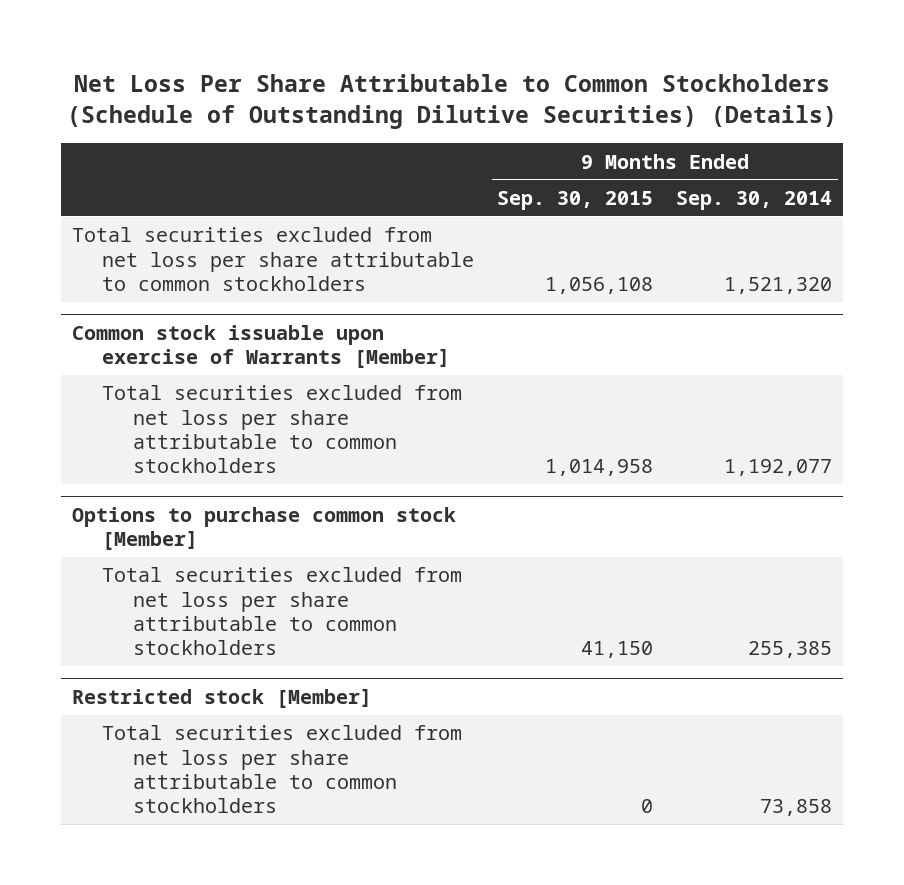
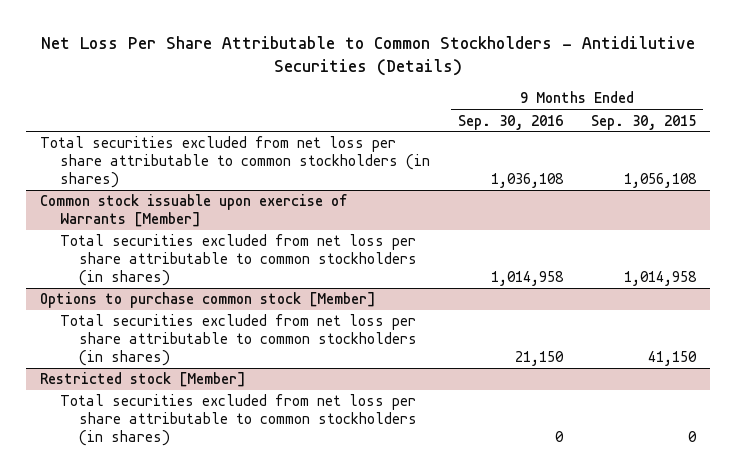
[67,73,838,130] Net Loss Per Share Attributable to Common Stockholders (Schedule of Outstanding Dilutive Securities) (Details) -> [41,36,696,77] Net Loss Per Share Attributable to Common Stockholders - Antidilutive Securities (Details)
[675,190,832,210] Sep. 30, 2014 -> none
none -> [457,114,563,130] Sep. 30, 2016
[72,227,475,292] Total securities excluded from net loss per share attributable to common stockholders -> [40,136,430,188] Total securities excluded from net loss per share attributable to common stockholders (in shares)
[102,385,463,474] Total securities excluded from net loss per share attributable to common stockholders -> [59,234,418,286] Total securities excluded from net loss per share attributable to common stockholders (in shares)
[102,567,463,656] Total securities excluded from net loss per share attributable to common stockholders -> [59,314,418,366] Total securities excluded from net loss per share attributable to common stockholders (in shares)
[102,725,463,814] Total securities excluded from net loss per share attributable to common stockholders -> [59,394,418,446] Total securities excluded from net loss per share attributable to common stockholders (in shares)

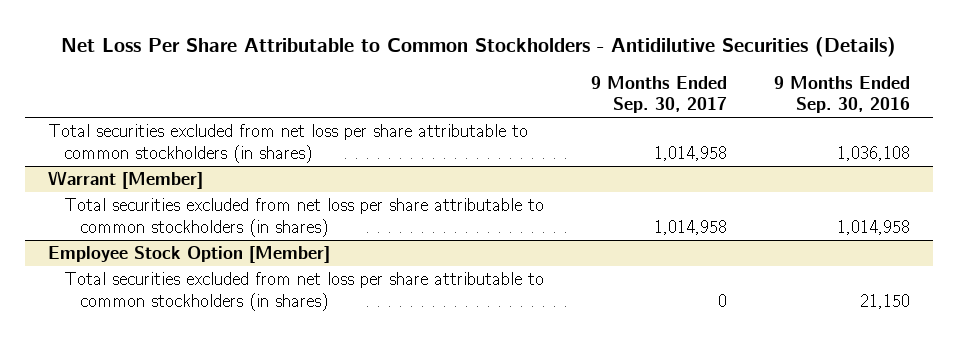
[591,114,697,130] Sep. 30, 2015 -> none
none -> [590,75,727,114] 9 Months Ended Sep. 30, 2017
[40,194,348,227] Common stock issuable upon exercise of Warrants [Member] -> [47,170,203,190] Warrant [Member]
[40,292,377,309] Options to purchase common stock [Member] -> [47,246,330,264] Employee Stock Option [Member]
[40,372,247,388] Restricted stock [Member] -> none
[59,394,418,446] Total securities excluded from net loss per share attributable to common stockholders (in shares) -> none

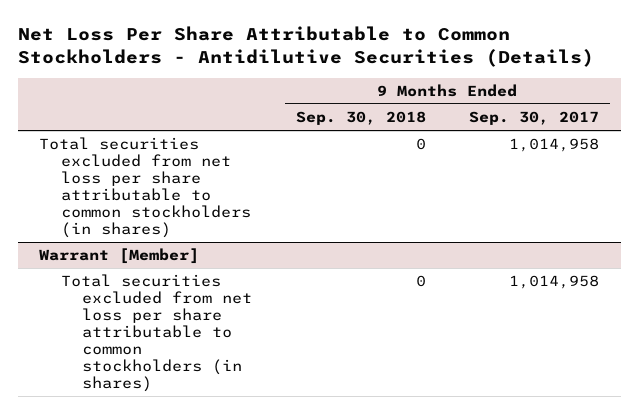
[773,75,910,114] 9 Months Ended Sep. 30, 2016 -> none
none -> [295,111,426,126] Sep. 30, 2018
[47,246,330,264] Employee Stock Option [Member] -> none
[64,272,545,311] Total securities excluded from net loss per share attributable to common stockholders (in shares) -> none

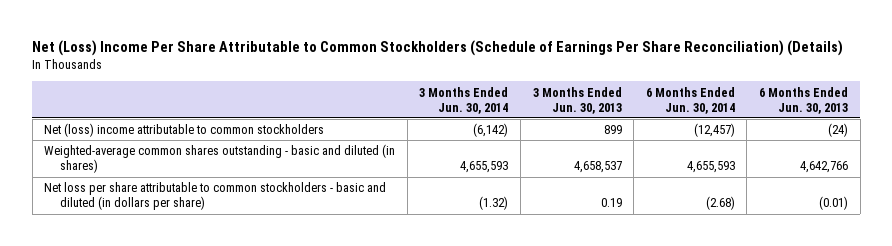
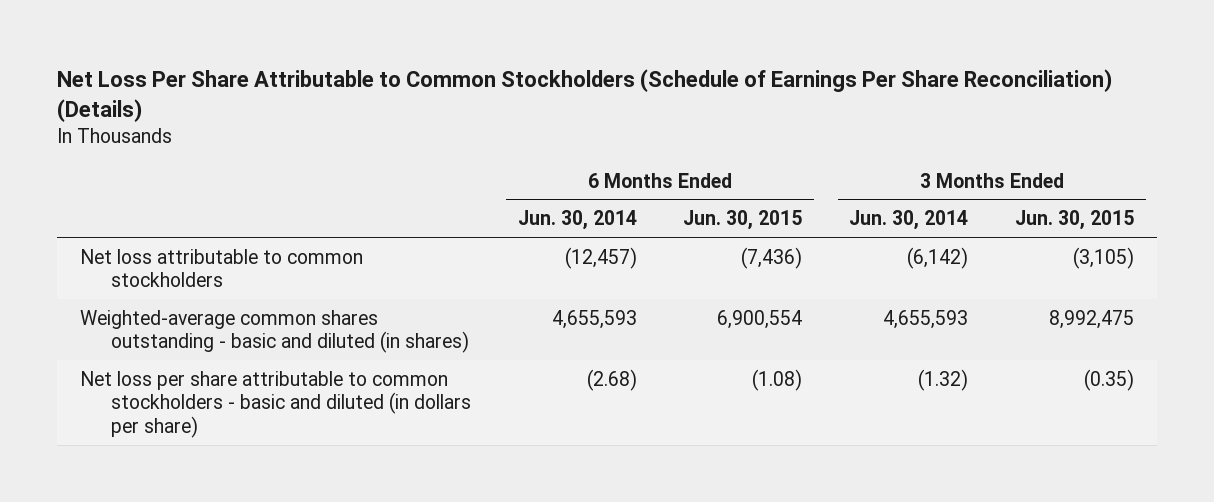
[32,39,844,56] Net (Loss) Income Per Share Attributable to Common Stockholders (Schedule of Earnings Per Share Reconciliation) (Details) -> [56,68,1112,122] Net Loss Per Share Attributable to Common Stockholders (Schedule of Earnings Per Share Reconciliation) (Details)
[532,86,622,114] 3 Months Ended Jun. 30, 2013 -> none
[758,86,848,114] 6 Months Ended Jun. 30, 2013 -> none
none -> [683,210,803,231] Jun. 30, 2015
none -> [1015,210,1135,231] Jun. 30, 2015
[44,123,325,138] Net (loss) income attributable to common stockholders -> [80,248,364,288] Net loss attributable to common stockholders

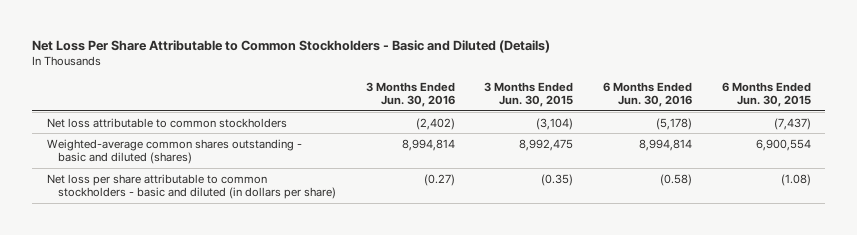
[56,68,1112,122] Net Loss Per Share Attributable to Common Stockholders (Schedule of Earnings Per Share Reconciliation) (Details) -> [32,39,551,53] Net Loss Per Share Attributable to Common Stockholders - Basic and Diluted (Details)
[517,210,637,231] Jun. 30, 2014 -> none
[849,210,969,231] Jun. 30, 2014 -> none
none -> [365,81,455,108] 3 Months Ended Jun. 30, 2016
none -> [602,81,692,108] 6 Months Ended Jun. 30, 2016
[741,246,803,269] (7,436) -> [773,117,811,130] (7,437)
[1073,246,1135,269] (3,105) -> [536,117,574,130] (3,104)
[80,309,469,354] Weighted-average common shares outstanding - basic and diluted (in shares) -> [46,138,302,164] Weighted-average common shares outstanding - basic and diluted (shares)

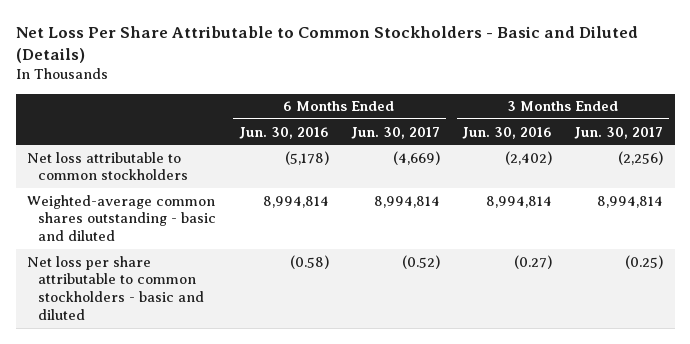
[484,81,574,108] 3 Months Ended Jun. 30, 2015 -> none
[721,81,811,108] 6 Months Ended Jun. 30, 2015 -> none
none -> [350,126,440,139] Jun. 30, 2017
none -> [574,126,664,139] Jun. 30, 2017
[46,138,302,164] Weighted-average common shares outstanding - basic and diluted (shares) -> [26,194,217,242] Weighted-average common shares outstanding - basic and diluted
[46,173,336,199] Net loss per share attributable to common stockholders - basic and diluted (in dollars per share) -> [26,255,205,321] Net loss per share attributable to common stockholders - basic and diluted

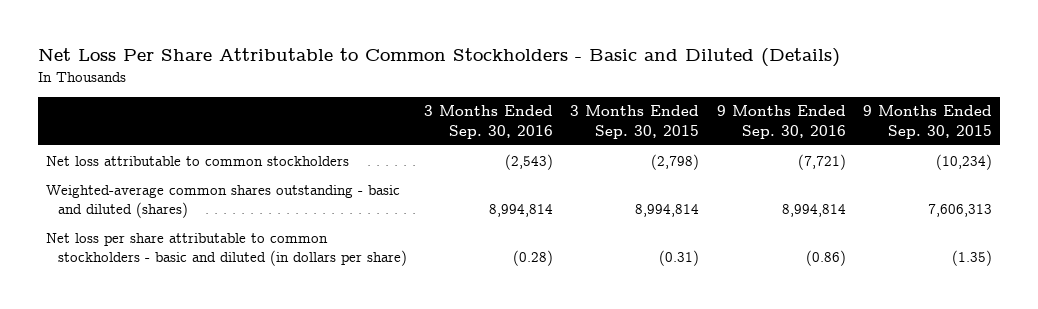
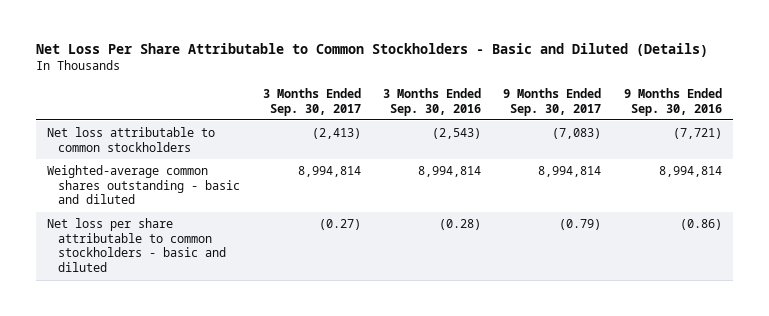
[570,105,700,139] 3 Months Ended Sep. 30, 2015 -> none
[862,105,992,139] 9 Months Ended Sep. 30, 2015 -> none
none -> [262,87,361,116] 3 Months Ended Sep. 30, 2017
none -> [503,87,602,116] 9 Months Ended Sep. 30, 2017
[46,184,401,218] Weighted-average common shares outstanding - basic and diluted (shares) -> [47,164,241,205] Weighted-average common shares outstanding - basic and diluted
[46,232,407,266] Net loss per share attributable to common stockholders - basic and diluted (in dollars per share) -> [47,217,227,273] Net loss per share attributable to common stockholders - basic and diluted

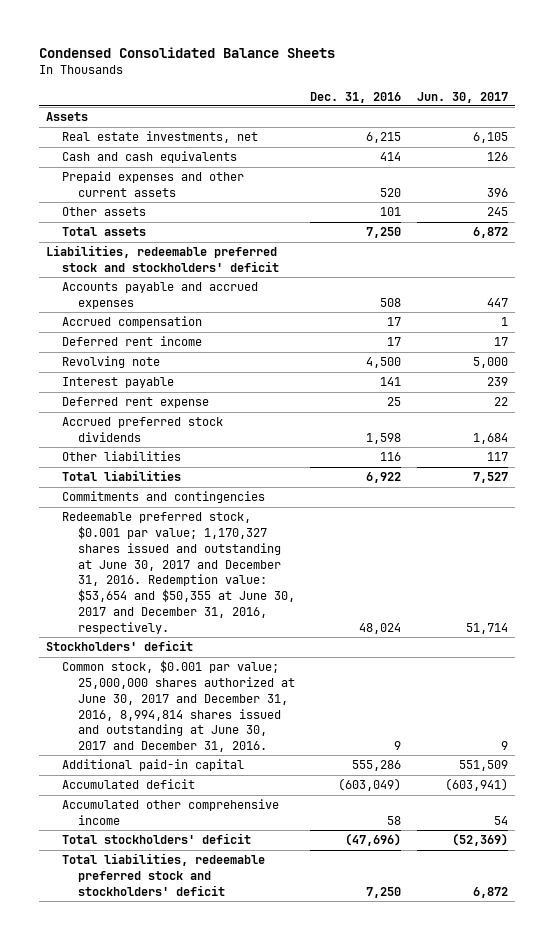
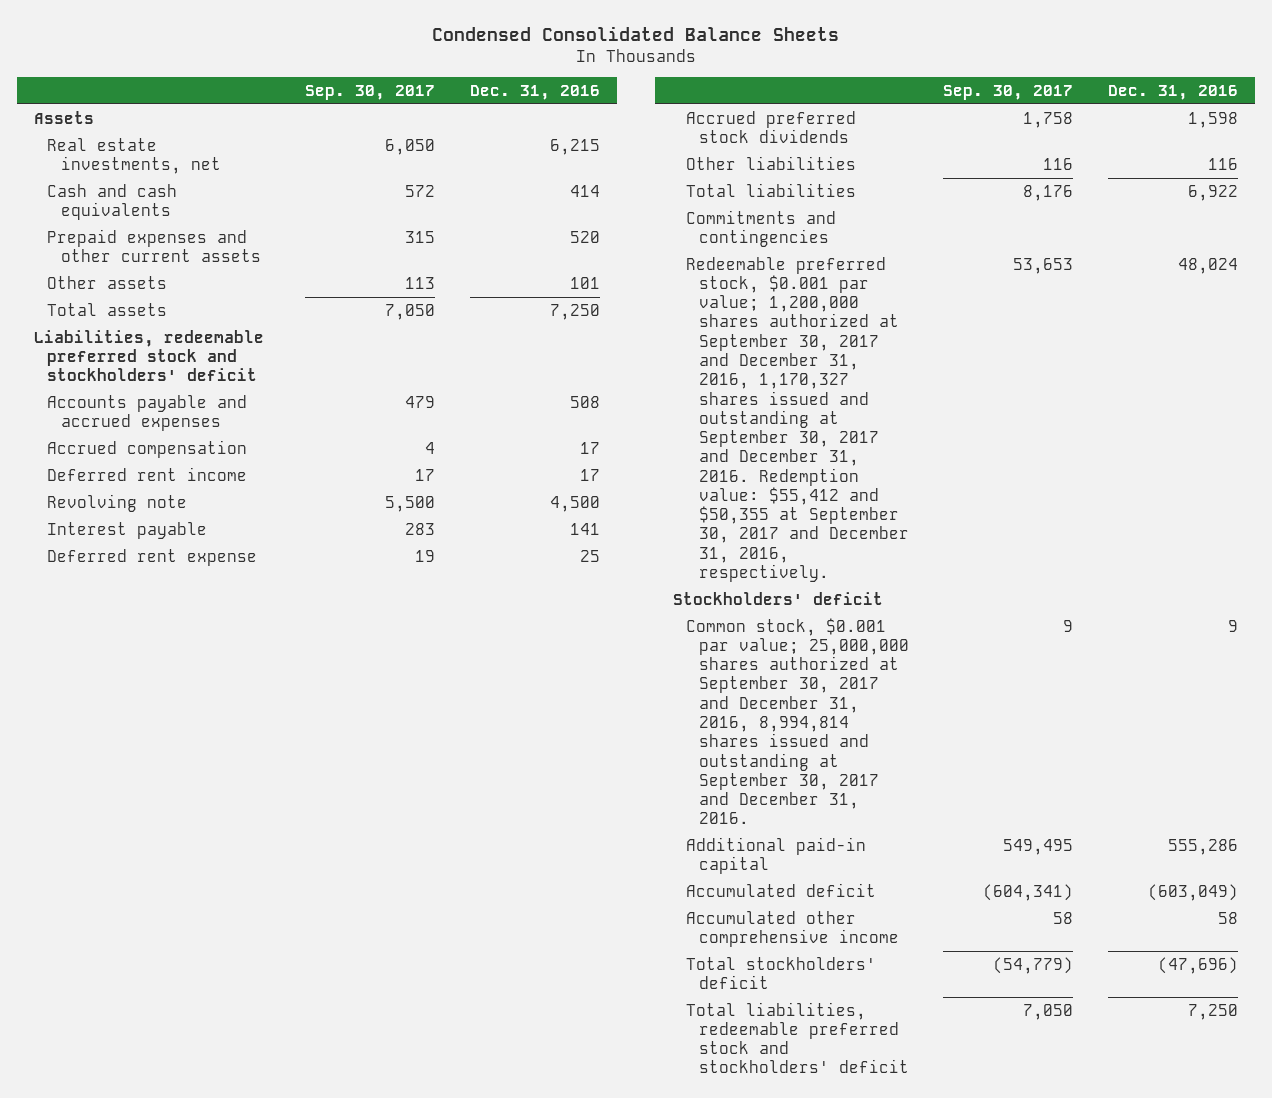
[416,91,508,103] Jun. 30, 2017 -> none
none -> [305,84,436,100] Sep. 30, 2017
[62,512,295,634] Redeemable preferred stock, $0.001 par value; 1,170,327 shares issued and outstanding at June 30, 2017 and December 31, 2016. Redemption value: $53,654 and $50,355 at June 30, 2017 and December 31, 2016, respectively. -> [685,256,909,582] Redeemable preferred stock, $0.001 par value; 1,200,000 shares authorized at September 30, 2017 and December 31, 2016, 1,170,327 shares issued and outstanding at September 30, 2017 and December 31, 2016. Redemption value: $55,412 and $50,355 at September 30, 2017 and December 31, 2016, respectively.
[62,660,295,753] Common stock, $0.001 par value; 25,000,000 shares authorized at June 30, 2017 and December 31, 2016, 8,994,814 shares issued and outstanding at June 30, 2017 and December 31, 2016. -> [685,617,909,825] Common stock, $0.001 par value; 25,000,000 shares authorized at September 30, 2017 and December 31, 2016, 8,994,814 shares issued and outstanding at September 30, 2017 and December 31, 2016.

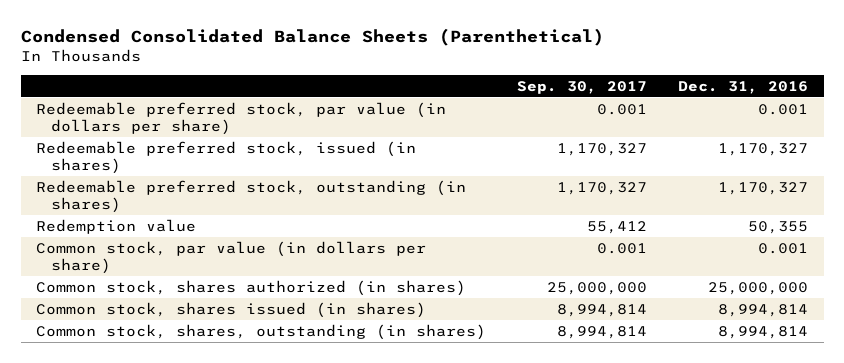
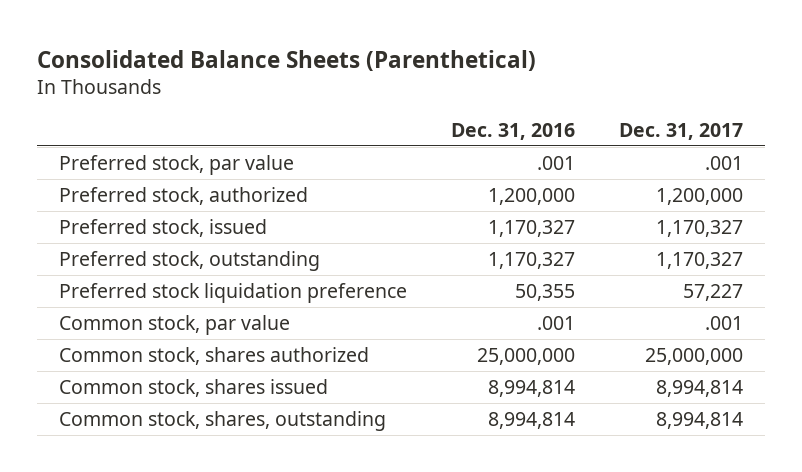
[20,28,604,47] Condensed Consolidated Balance Sheets (Parenthetical) -> [37,49,537,71] Consolidated Balance Sheets (Parenthetical)
[517,80,648,94] Sep. 30, 2017 -> none
none -> [618,123,743,141] Dec. 31, 2017
[36,101,447,136] Redeemable preferred stock, par value (in dollars per share) -> [58,155,294,176] Preferred stock, par value
[758,103,809,115] 0.001 -> [536,156,575,171] .001
none -> [58,187,308,206] Preferred stock, authorized
[36,140,417,175] Redeemable preferred stock, issued (in shares) -> [58,219,267,238] Preferred stock, issued
[36,179,467,214] Redeemable preferred stock, outstanding (in shares) -> [58,251,320,272] Preferred stock, outstanding
[36,218,197,234] Redemption value -> [58,283,407,304] Preferred stock liquidation preference
[36,240,427,275] Common stock, par value (in dollars per share) -> [58,315,290,336] Common stock, par value
[758,242,809,254] 0.001 -> [536,316,575,331] .001
[36,279,467,296] Common stock, shares authorized (in shares) -> [58,347,369,366] Common stock, shares authorized
[36,301,427,318] Common stock, shares issued (in shares) -> [58,379,328,398] Common stock, shares issued
[36,323,487,340] Common stock, shares, outstanding (in shares) -> [58,411,386,432] Common stock, shares, outstanding

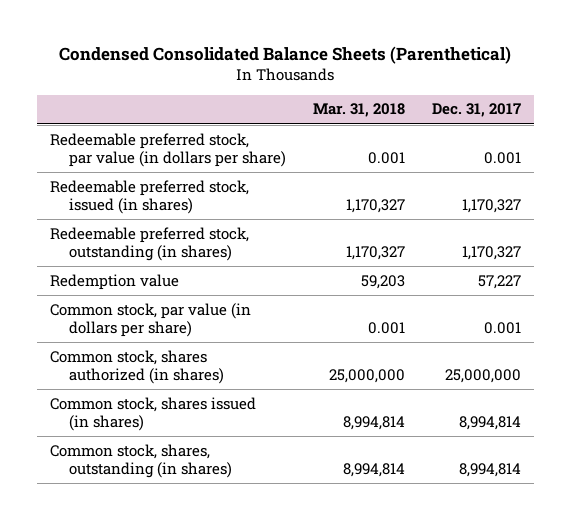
[37,49,537,71] Consolidated Balance Sheets (Parenthetical) -> [59,45,512,64] Condensed Consolidated Balance Sheets (Parenthetical)
[450,123,575,141] Dec. 31, 2016 -> none
none -> [312,103,405,118] Mar. 31, 2018
[58,187,308,206] Preferred stock, authorized -> none
[58,155,294,176] Preferred stock, par value -> [50,132,287,167] Redeemable preferred stock, par value (in dollars per share)
[704,156,743,171] .001 -> [483,151,521,164] 0.001
[58,219,267,238] Preferred stock, issued -> [50,179,250,214] Redeemable preferred stock, issued (in shares)
[58,251,320,272] Preferred stock, outstanding -> [50,226,250,261] Redeemable preferred stock, outstanding (in shares)
[58,283,407,304] Preferred stock liquidation preference -> [50,273,180,290] Redemption value
[58,315,290,336] Common stock, par value -> [50,302,252,337] Common stock, par value (in dollars per share)
[704,316,743,331] .001 -> [483,321,521,334] 0.001
[58,347,369,366] Common stock, shares authorized -> [50,349,225,384] Common stock, shares authorized (in shares)
[58,379,328,398] Common stock, shares issued -> [50,396,257,431] Common stock, shares issued (in shares)
[58,411,386,432] Common stock, shares, outstanding -> [50,443,233,478] Common stock, shares, outstanding (in shares)

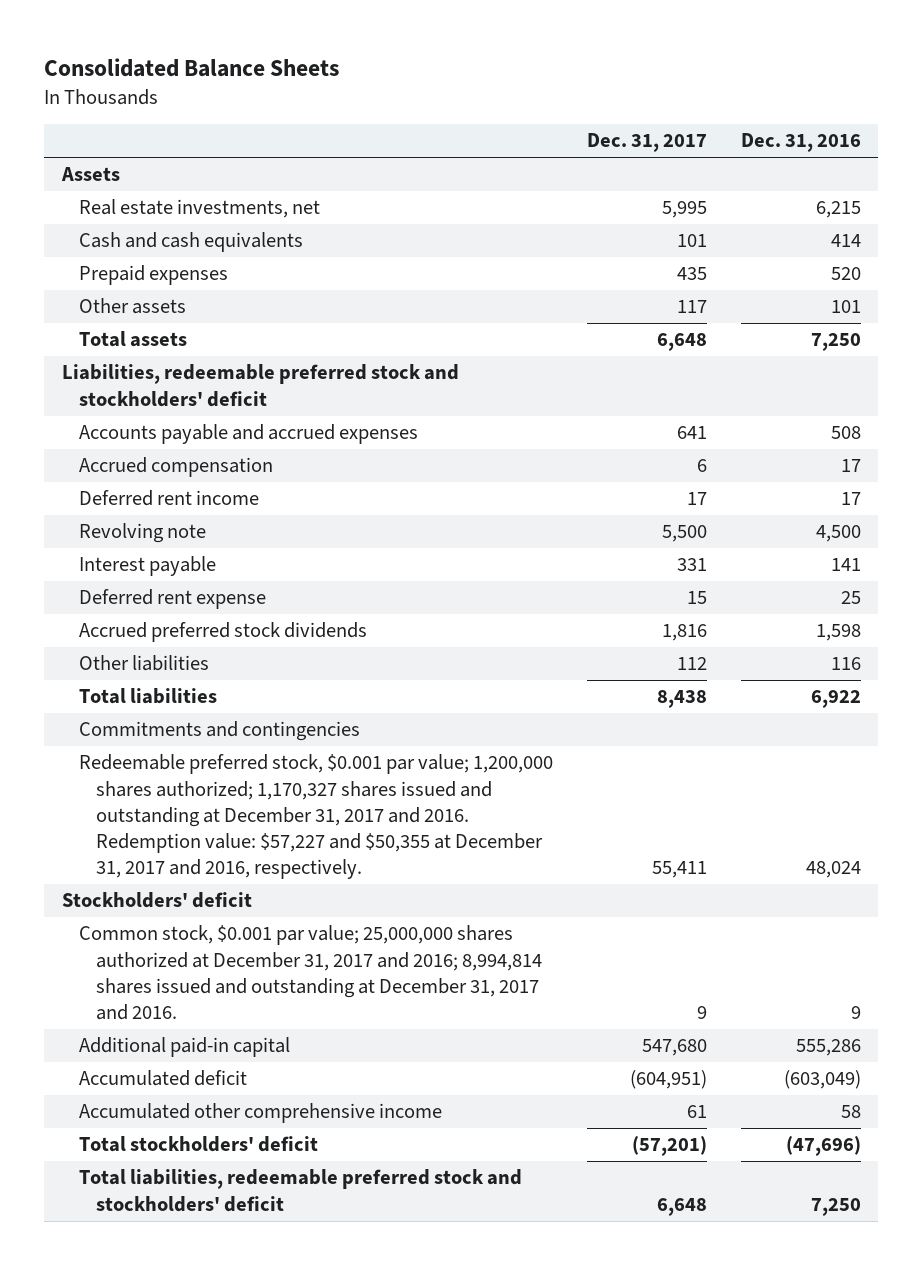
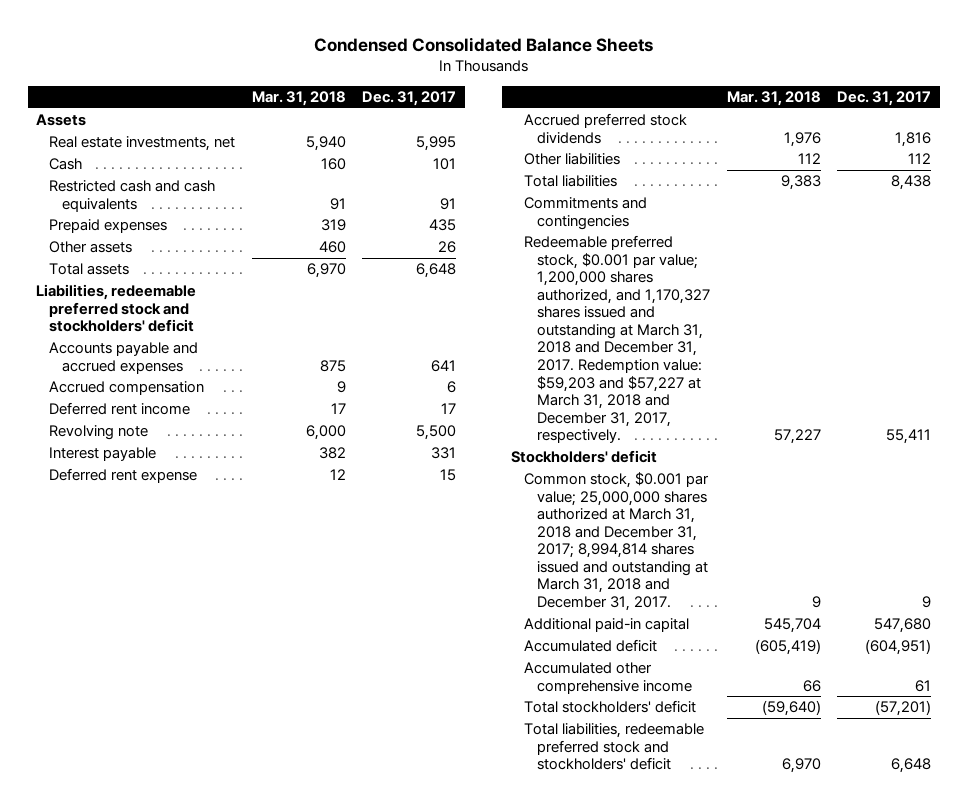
[44,58,340,78] Consolidated Balance Sheets -> [313,36,653,52] Condensed Consolidated Balance Sheets
[741,133,862,153] Dec. 31, 2016 -> none
none -> [251,91,346,107] Mar. 31, 2018
[78,232,303,253] Cash and cash equivalents -> [48,158,82,171] Cash
none -> [48,180,215,212] Restricted cash and cash equivalents
[676,300,707,314] 117 -> [438,241,457,254] 26
[78,754,553,879] Redeemable preferred stock, $0.001 par value; 1,200,000 shares authorized; 1,170,327 shares issued and outstanding at December 31, 2017 and 2016. Redemption value: $57,227 and $50,355 at December 31, 2017 and 2016, respectively. -> [523,235,710,444] Redeemable preferred stock, $0.001 par value; 1,200,000 shares authorized, and 1,170,327 shares issued and outstanding at March 31, 2018 and December 31, 2017. Redemption value: $59,203 and $57,227 at March 31, 2018 and December 31, 2017, respectively.
[78,925,542,1020] Common stock, $0.001 par value; 25,000,000 shares authorized at December 31, 2017 and 2016; 8,994,814 shares issued and outstanding at December 31, 2017 and 2016. -> [523,472,709,612] Common stock, $0.001 par value; 25,000,000 shares authorized at March 31, 2018 and December 31, 2017; 8,994,814 shares issued and outstanding at March 31, 2018 and December 31, 2017.

